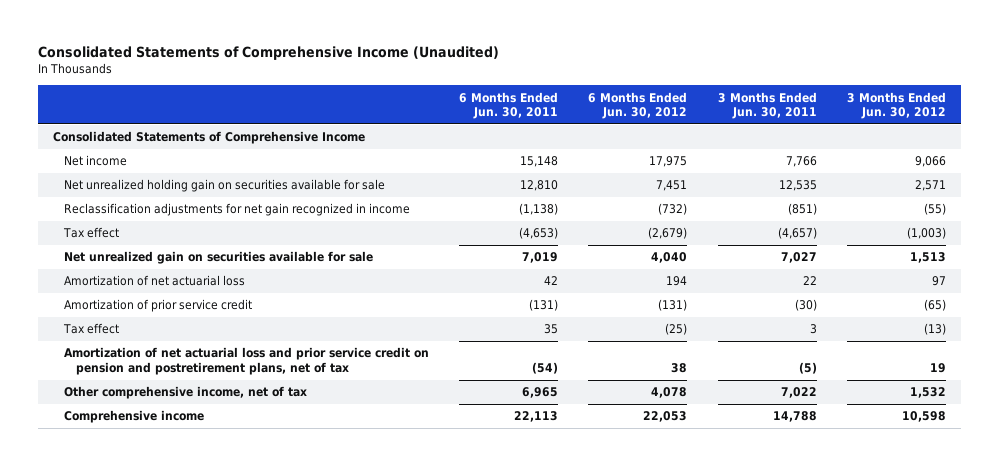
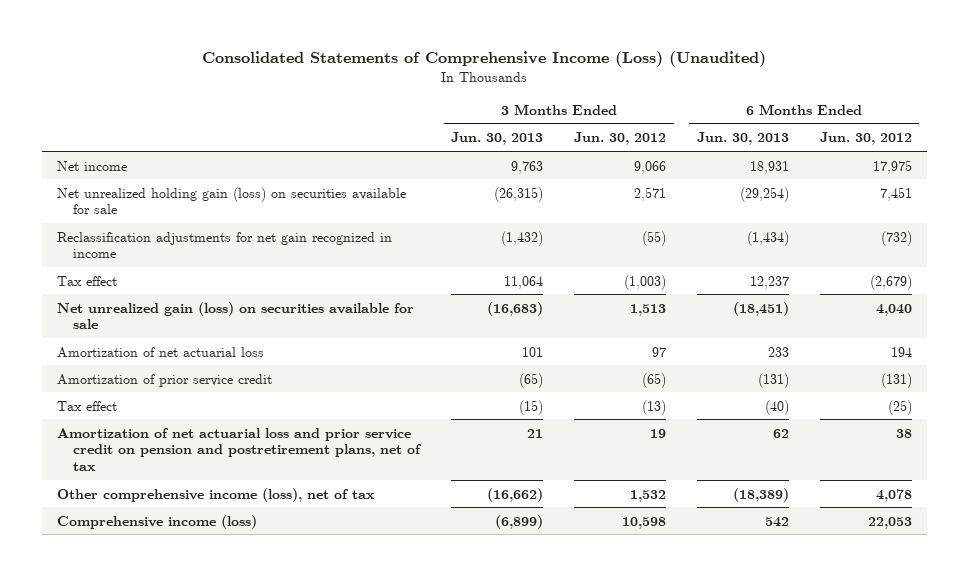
[37,45,499,60] Consolidated Statements of Comprehensive Income (Unaudited) -> [202,51,767,68] Consolidated Statements of Comprehensive Income (Loss) (Unaudited)
[459,91,559,120] 6 Months Ended Jun. 30, 2011 -> none
[717,91,817,120] 3 Months Ended Jun. 30, 2011 -> none
none -> [451,132,544,146] Jun. 30, 2013
none -> [696,132,789,146] Jun. 30, 2013
[52,131,365,145] Consolidated Statements of Comprehensive Income -> none
[64,179,386,193] Net unrealized holding gain on securities available for sale -> [57,186,407,215] Net unrealized holding gain (loss) on securities available for sale
[64,251,374,265] Net unrealized gain on securities available for sale -> [57,301,415,330] Net unrealized gain (loss) on securities available for sale
[64,386,308,400] Other comprehensive income, net of tax -> [57,487,376,502] Other comprehensive income (loss), net of tax
[64,410,205,424] Comprehensive income -> [57,514,258,529] Comprehensive income (loss)

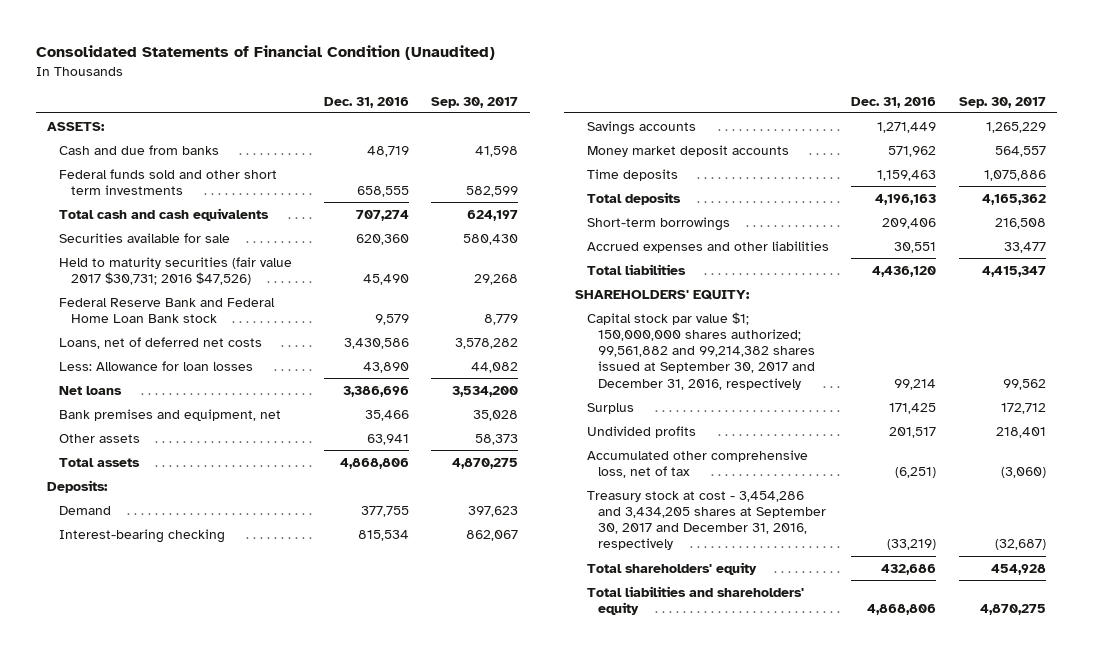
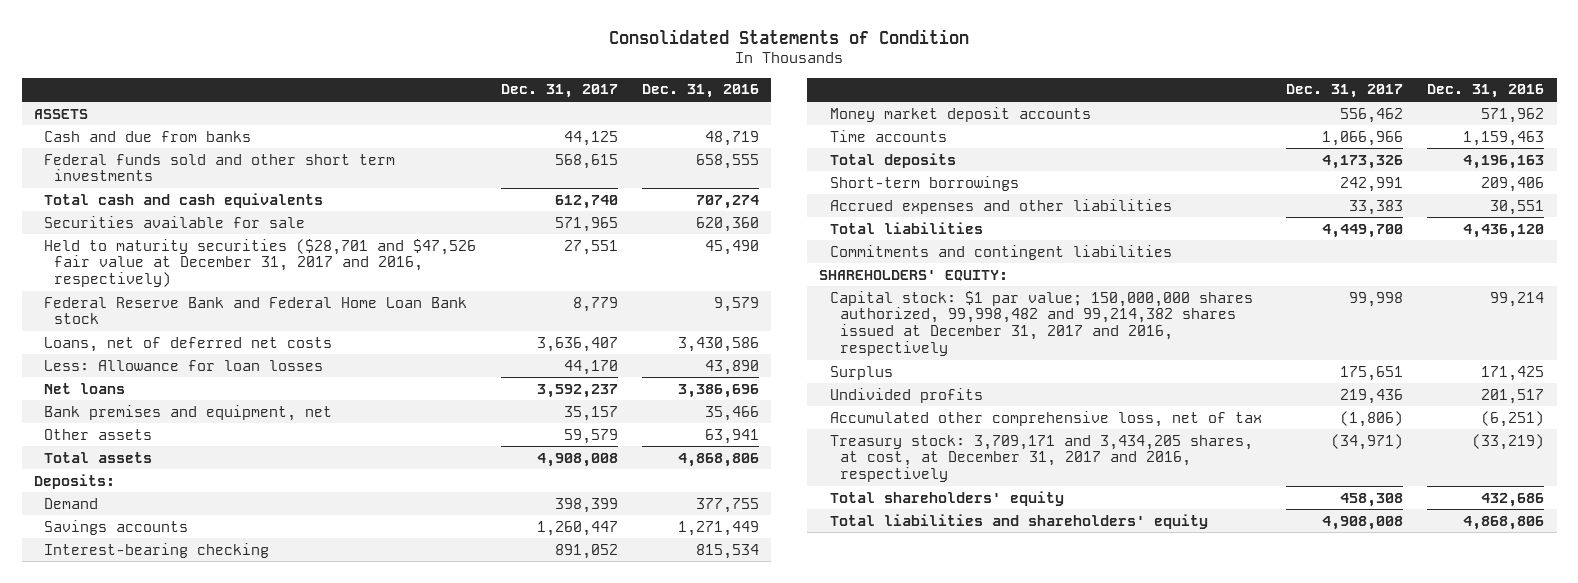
[36,45,496,61] Consolidated Statements of Financial Condition (Unaudited) -> [609,28,970,44] Consolidated Statements of Condition
[431,96,519,108] Sep. 30, 2017 -> none
none -> [500,84,618,99] Dec. 31, 2017
[47,121,106,131] ASSETS: -> [33,108,88,119] ASSETS
[59,256,293,285] Held to maturity securities (fair value 2017 $30,731; 2016 $47,526) -> [44,238,477,288] Held to maturity securities ($28,701 and $47,526 fair value at December 31, 2017 and 2016, respectively)
[59,528,226,543] Interest-bearing checking -> [44,542,270,558] Interest-bearing checking
[586,168,678,181] Time deposits -> [829,129,947,142] Time accounts
none -> [829,244,1172,260] Commitments and contingent liabilities
[586,311,816,390] Capital stock par value $1; 150,000,000 shares authorized; 99,561,882 and 99,214,382 shares issued at September 30, 2017 and December 31, 2016, respectively -> [829,290,1253,357] Capital stock: $1 par value; 150,000,000 shares authorized, 99,998,482 and 99,214,382 shares issued at December 31, 2017 and 2016, respectively
[586,490,827,551] Treasury stock at cost - 3,454,286 and 3,434,205 shares at September 30, 2017 and December 31, 2016, respectively -> [829,434,1253,483] Treasury stock: 3,709,171 and 3,434,205 shares, at cost, at December 31, 2017 and 2016, respectively

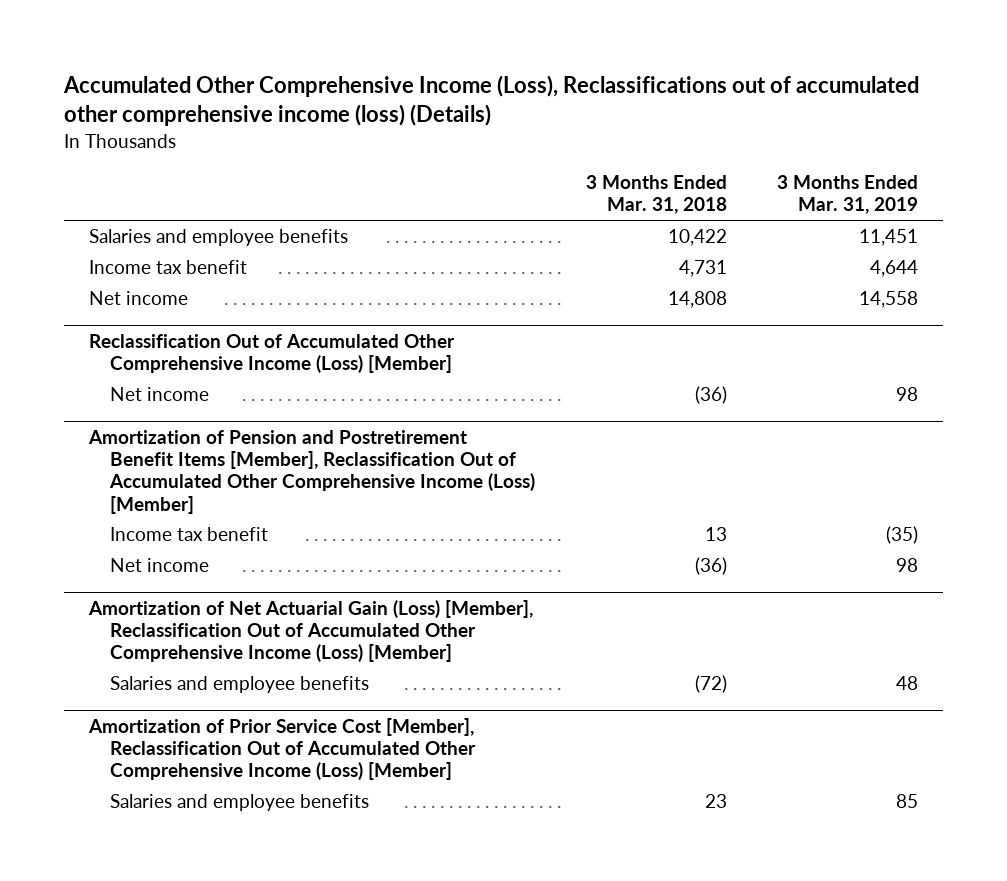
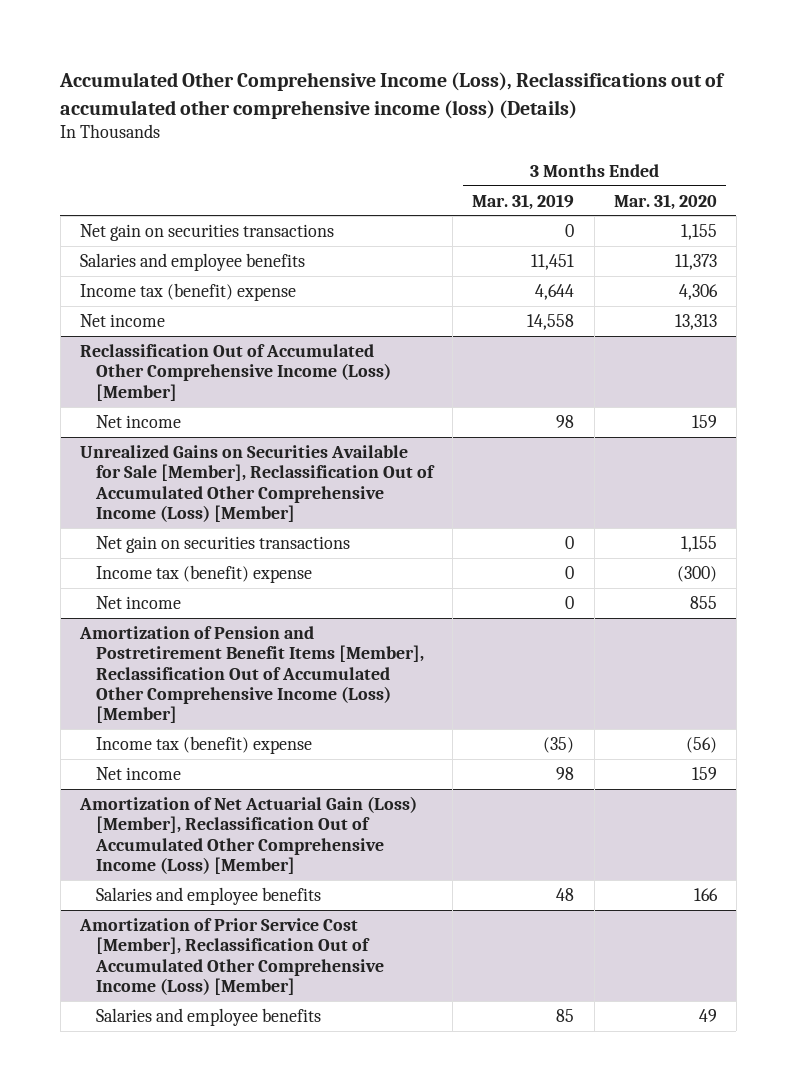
[585,175,727,215] 3 Months Ended Mar. 31, 2018 -> none
none -> [613,193,717,210] Mar. 31, 2020
none -> [79,223,334,241] Net gain on securities transactions
[88,260,247,275] Income tax benefit -> [79,282,296,301] Income tax (benefit) expense
none -> [79,444,436,523] Unrealized Gains on Securities Available for Sale [Member], Reclassification Out of Accumulated Other Comprehensive Income (Loss) [Member]
none -> [96,535,351,553] Net gain on securities transactions
none -> [96,564,313,583] Income tax (benefit) expense
none -> [96,595,182,609] Net income
[110,527,269,542] Income tax benefit -> [96,735,313,754] Income tax (benefit) expense

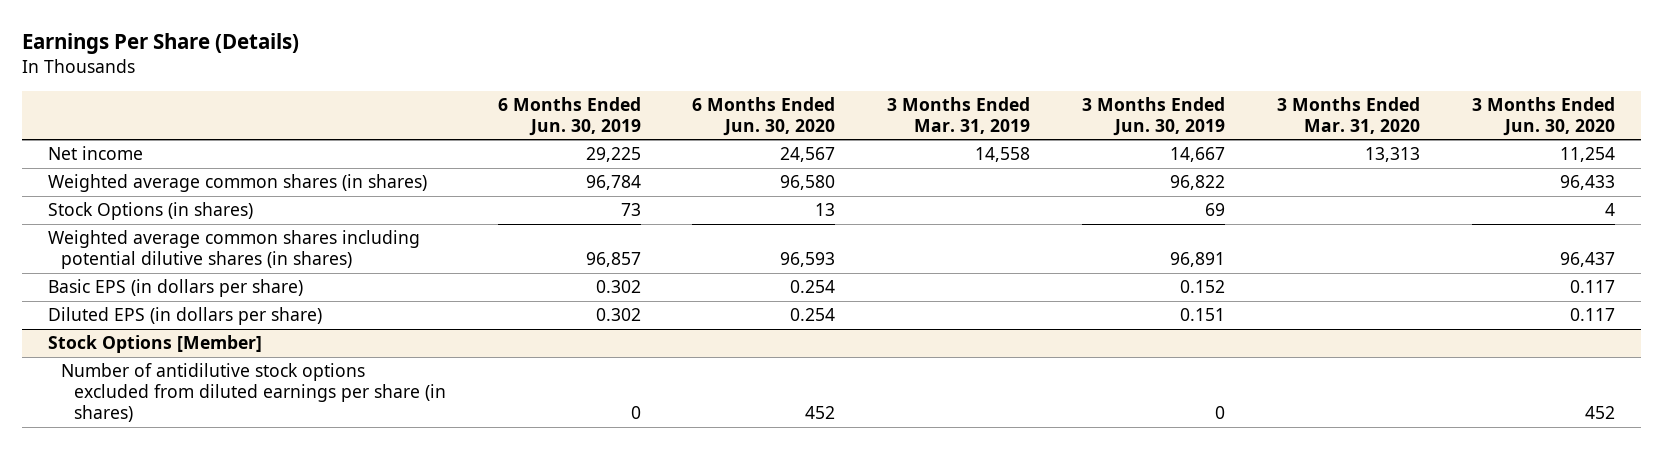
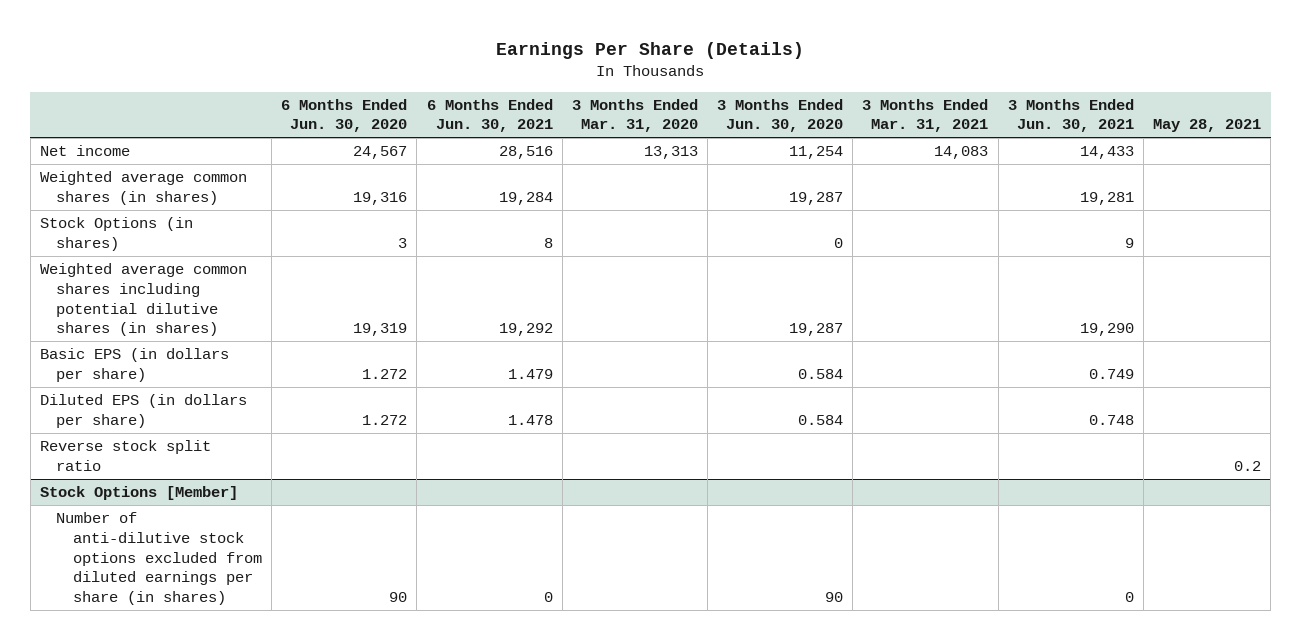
[497,96,641,136] 6 Months Ended Jun. 30, 2019 -> none
[887,96,1031,134] 3 Months Ended Mar. 31, 2019 -> none
[1082,96,1226,136] 3 Months Ended Jun. 30, 2019 -> none
none -> [426,98,553,133] 6 Months Ended Jun. 30, 2021
none -> [862,98,989,133] 3 Months Ended Mar. 31, 2021
none -> [1007,98,1134,133] 3 Months Ended Jun. 30, 2021
none -> [1152,119,1261,133] May 28, 2021
[780,175,836,191] 96,580 -> [353,191,408,205] 19,316
[1560,175,1616,191] 96,433 -> [789,191,844,205] 19,287
[815,203,836,217] 13 -> [398,237,408,248] 3
[1605,203,1616,217] 4 -> [834,237,844,248] 0
[780,252,836,268] 96,593 -> [353,323,408,337] 19,319
[1560,252,1616,268] 96,437 -> [789,323,844,337] 19,287
[790,280,836,294] 0.254 -> [362,368,408,379] 1.272
[1570,280,1616,294] 0.117 -> [798,368,844,379] 0.584
[790,308,836,322] 0.254 -> [362,414,408,425] 1.272
[1570,308,1616,322] 0.117 -> [798,414,844,425] 0.584
none -> [39,440,211,471] Reverse stock split ratio
[60,363,446,423] Number of antidilutive stock options excluded from diluted earnings per share (in shares) -> [56,512,263,606] Number of anti-dilutive stock options excluded from diluted earnings per share (in shares)
[805,406,836,420] 452 -> [389,592,408,603] 90
[1585,406,1616,420] 452 -> [825,592,844,603] 90

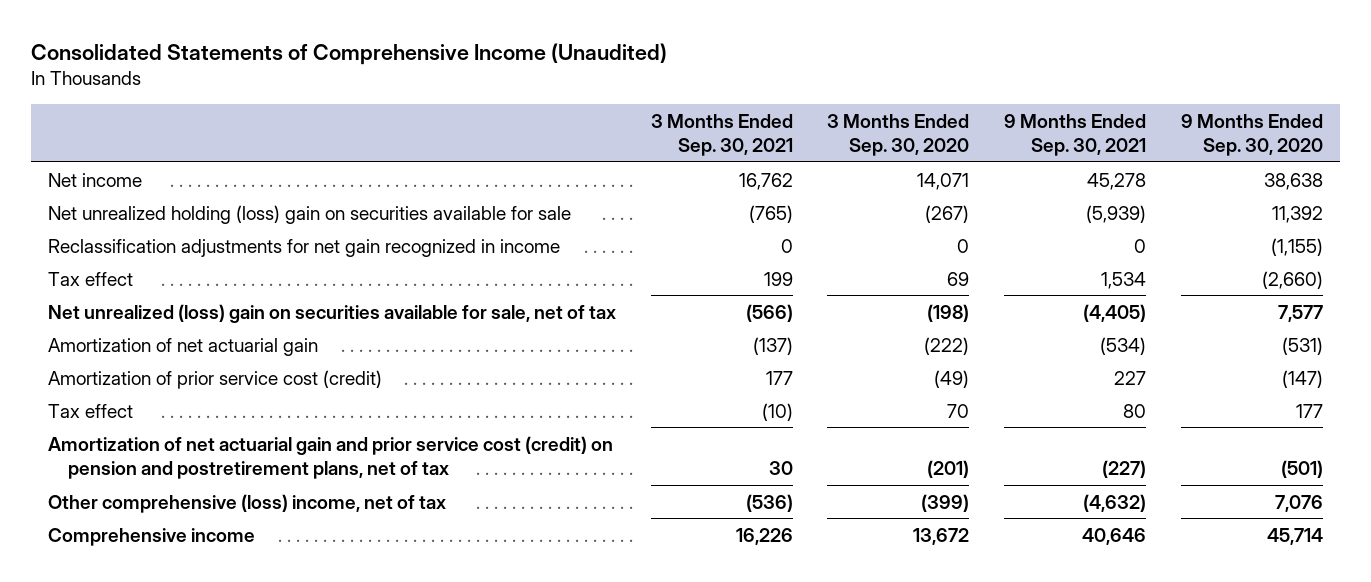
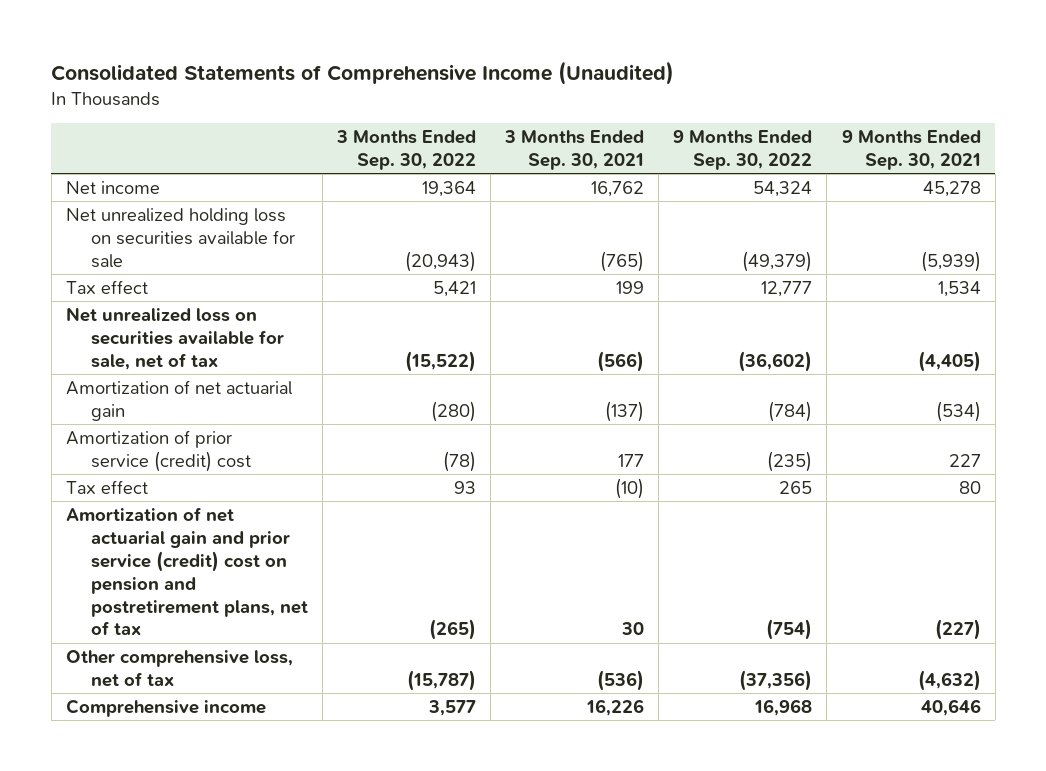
[827,113,970,156] 3 Months Ended Sep. 30, 2020 -> none
[1181,113,1324,156] 9 Months Ended Sep. 30, 2020 -> none
none -> [335,129,476,170] 3 Months Ended Sep. 30, 2022
none -> [673,129,813,170] 9 Months Ended Sep. 30, 2022
[47,238,560,257] Reclassification adjustments for net gain recognized in income -> none
[47,204,571,224] Net unrealized holding (loss) gain on securities available for sale -> [65,207,295,268] Net unrealized holding loss on securities available for sale
[47,303,616,323] Net unrealized (loss) gain on securities available for sale, net of tax -> [65,306,284,370] Net unrealized loss on securities available for sale, net of tax
[47,369,382,389] Amortization of prior service cost (credit) -> [65,429,251,472] Amortization of prior service (credit) cost
[47,435,613,479] Amortization of net actuarial gain and prior service cost (credit) on pension and postretirement plans, net of tax -> [65,506,308,636] Amortization of net actuarial gain and prior service (credit) cost on pension and postretirement plans, net of tax
[47,493,446,513] Other comprehensive (loss) income, net of tax -> [65,649,293,687] Other comprehensive loss, net of tax

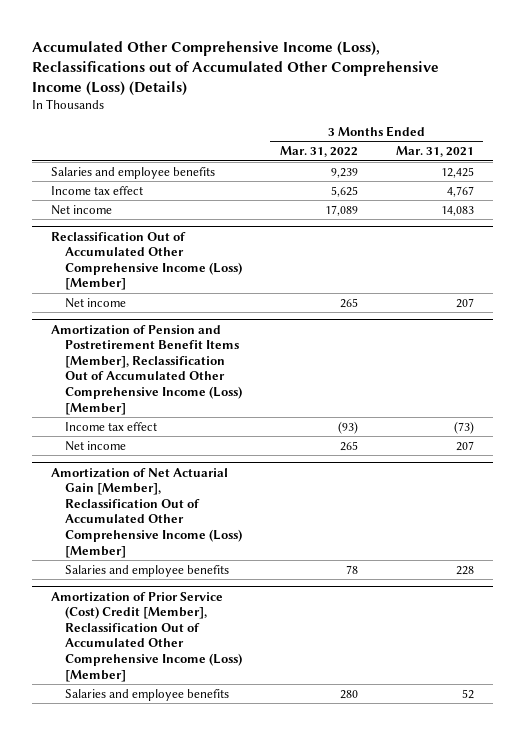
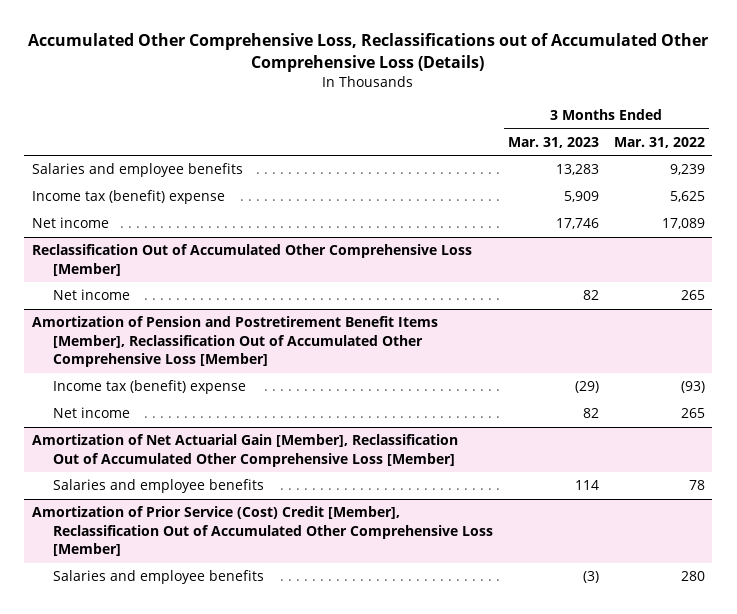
[32,40,440,96] Accumulated Other Comprehensive Income (Loss), Reclassifications out of Accumulated Other Comprehensive Income (Loss) (Details) -> [28,33,709,73] Accumulated Other Comprehensive Loss, Reclassifications out of Accumulated Other Comprehensive Loss (Details)
[395,146,474,158] Mar. 31, 2021 -> none
none -> [507,136,599,148] Mar. 31, 2023
[50,185,143,195] Income tax effect -> [31,190,225,205] Income tax (benefit) expense
[50,231,242,291] Reclassification Out of Accumulated Other Comprehensive Income (Loss) [Member] -> [31,244,472,276] Reclassification Out of Accumulated Other Comprehensive Loss [Member]
[50,324,242,415] Amortization of Pension and Postretirement Benefit Items [Member], Reclassification Out of Accumulated Other Comprehensive Income (Loss) [Member] -> [31,316,438,368] Amortization of Pension and Postretirement Benefit Items [Member], Reclassification Out of Accumulated Other Comprehensive Loss [Member]
[64,421,157,431] Income tax effect -> [53,380,247,395] Income tax (benefit) expense
[50,467,242,558] Amortization of Net Actuarial Gain [Member], Reclassification Out of Accumulated Other Comprehensive Income (Loss) [Member] -> [31,434,458,467] Amortization of Net Actuarial Gain [Member], Reclassification Out of Accumulated Other Comprehensive Loss [Member]
[50,591,242,682] Amortization of Prior Service (Cost) Credit [Member], Reclassification Out of Accumulated Other Comprehensive Income (Loss) [Member] -> [31,506,494,557] Amortization of Prior Service (Cost) Credit [Member], Reclassification Out of Accumulated Other Comprehensive Loss [Member]

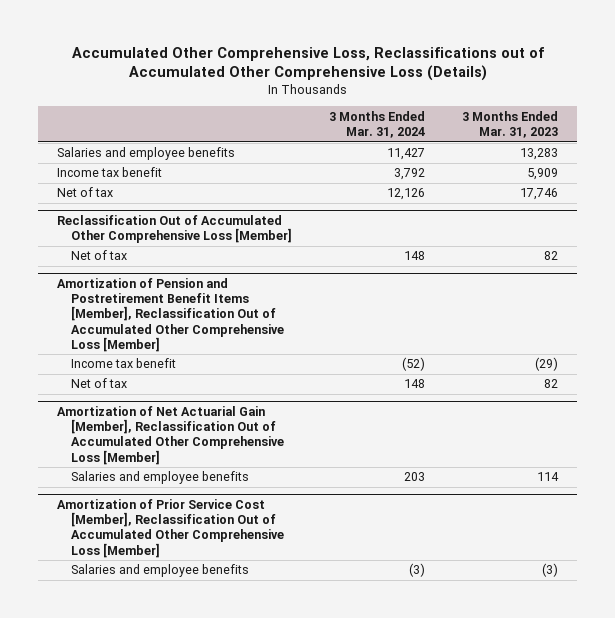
[613,136,705,148] Mar. 31, 2022 -> none
none -> [329,110,426,138] 3 Months Ended Mar. 31, 2024
[31,190,225,205] Income tax (benefit) expense -> [56,167,162,178] Income tax benefit
[31,217,109,229] Net income -> [56,187,113,198] Net of tax
[53,289,131,301] Net income -> [70,250,127,261] Net of tax
[53,380,247,395] Income tax (benefit) expense -> [70,358,176,369] Income tax benefit
[53,407,131,419] Net income -> [70,378,127,389] Net of tax
[31,506,494,557] Amortization of Prior Service (Cost) Credit [Member], Reclassification Out of Accumulated Other Comprehensive Loss [Member] -> [56,499,284,558] Amortization of Prior Service Cost [Member], Reclassification Out of Accumulated Other Comprehensive Loss [Member]

